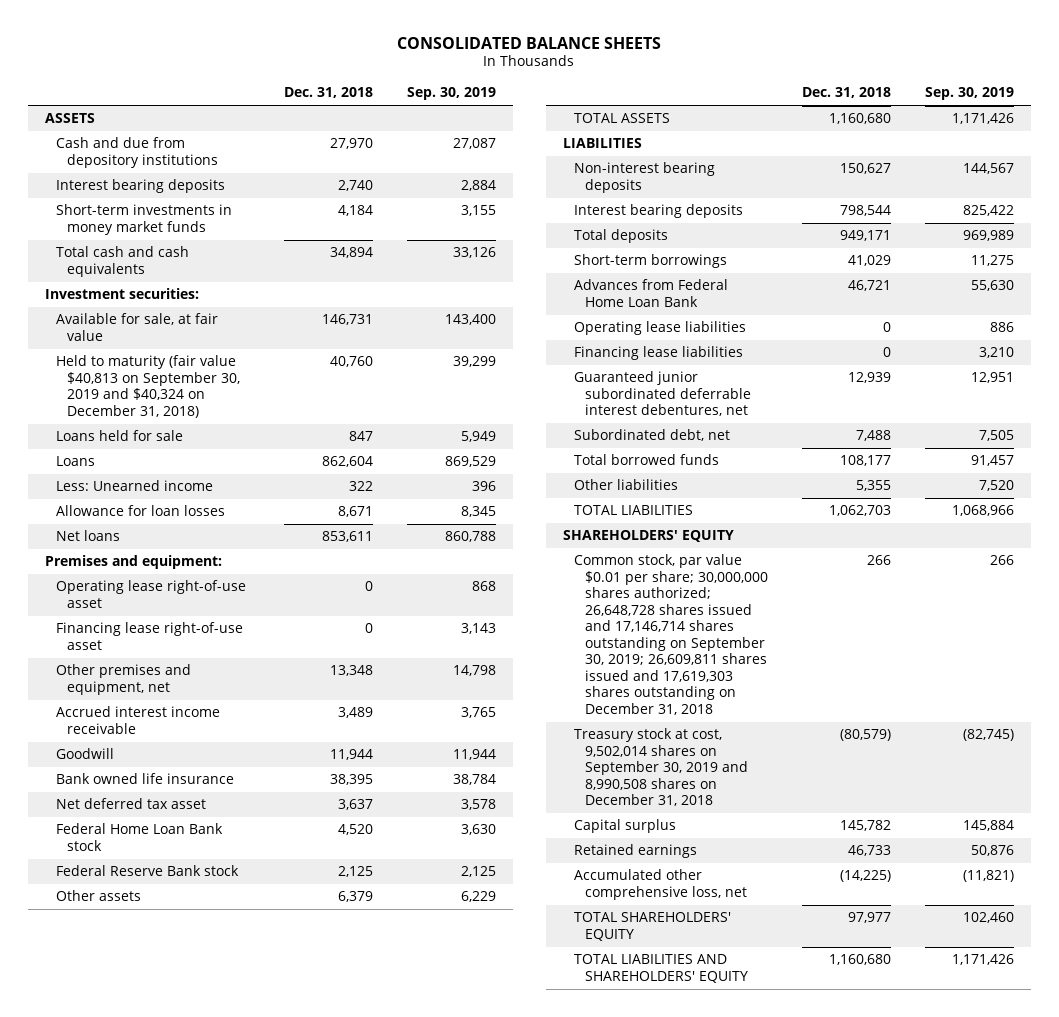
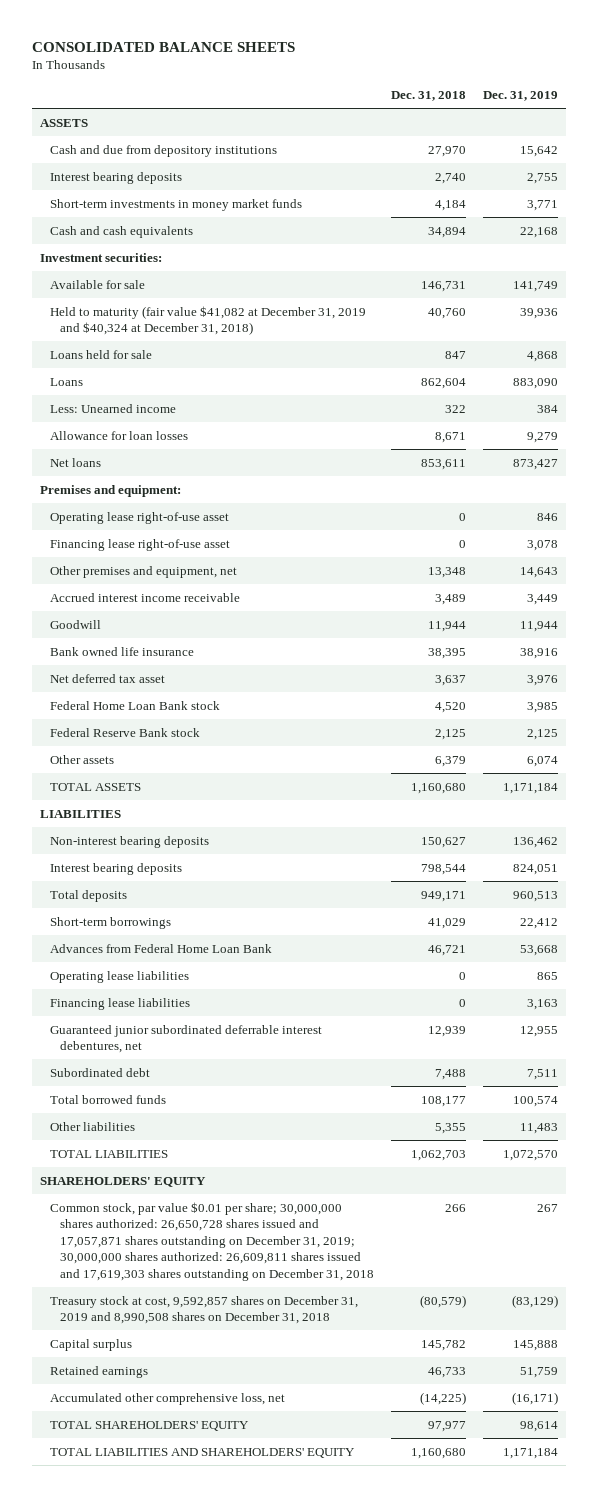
[406,87,496,101] Sep. 30, 2019 -> none
none -> [482,91,558,102] Dec. 31, 2019
[55,246,189,277] Total cash and cash equivalents -> [49,225,193,238] Cash and cash equivalents
[55,313,218,341] Available for sale, at fair value -> [49,279,145,289] Available for sale
[55,355,240,418] Held to maturity (fair value $40,813 on September 30, 2019 and $40,324 on December 31, 2018) -> [49,305,366,336] Held to maturity (fair value $41,082 at December 31, 2019 and $40,324 at December 31, 2018)
[573,429,730,442] Subordinated debt, net -> [49,1067,150,1077] Subordinated debt
[573,554,768,715] Common stock, par value $0.01 per share; 30,000,000 shares authorized; 26,648,728 shares issued and 17,146,714 shares outstanding on September 30, 2019; 26,609,811 shares issued and 17,619,303 shares outstanding on December 31, 2018 -> [49,1201,374,1282] Common stock, par value $0.01 per share; 30,000,000 shares authorized: 26,650,728 shares issued and 17,057,871 shares outstanding on December 31, 2019; 30,000,000 shares authorized: 26,609,811 shares issued and 17,619,303 shares outstanding on December 31, 2018
[573,728,748,807] Treasury stock at cost, 9,502,014 shares on September 30, 2019 and 8,990,508 shares on December 31, 2018 -> [49,1295,358,1325] Treasury stock at cost, 9,592,857 shares on December 31, 2019 and 8,990,508 shares on December 31, 2018

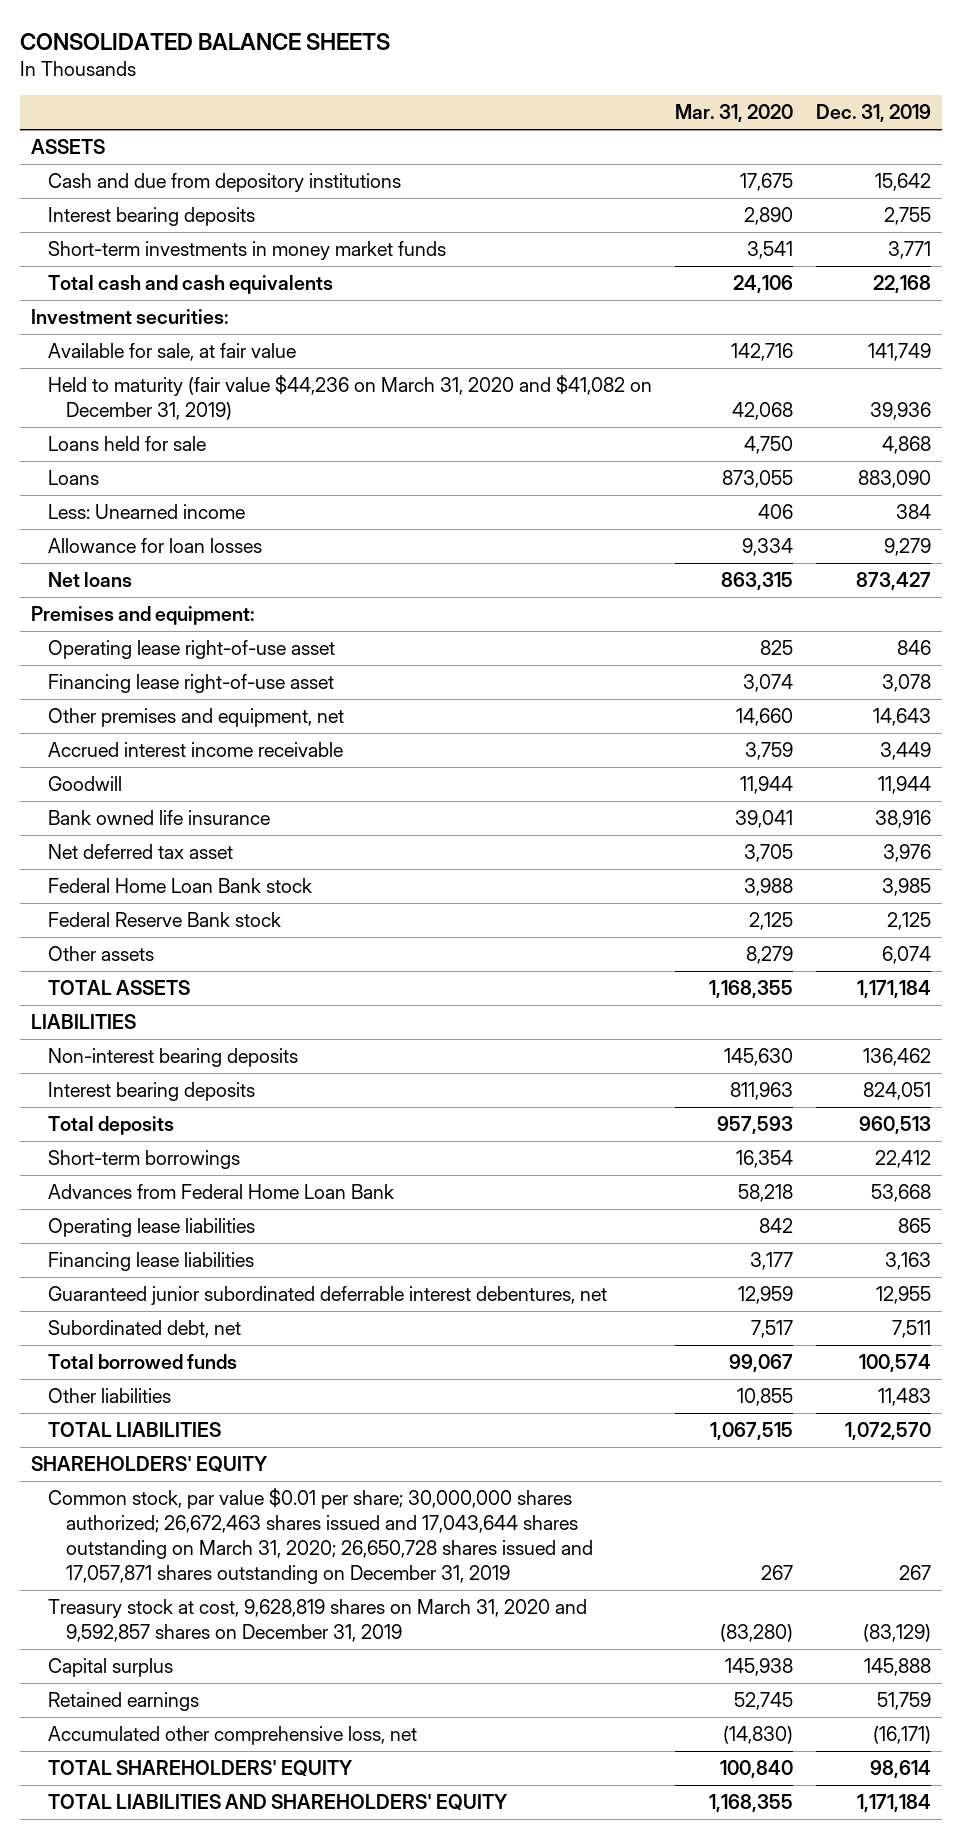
[390,91,466,102] Dec. 31, 2018 -> none
none -> [675,104,794,123] Mar. 31, 2020
[49,225,193,238] Cash and cash equivalents -> [48,275,334,295] Total cash and cash equivalents
[49,279,145,289] Available for sale -> [48,343,297,362] Available for sale, at fair value
[49,305,366,336] Held to maturity (fair value $41,082 at December 31, 2019 and $40,324 at December 31, 2018) -> [48,375,653,421] Held to maturity (fair value $44,236 on March 31, 2020 and $41,082 on December 31, 2019)
[49,1067,150,1077] Subordinated debt -> [48,1320,242,1339] Subordinated debt, net
[49,1201,374,1282] Common stock, par value $0.01 per share; 30,000,000 shares authorized: 26,650,728 shares issued and 17,057,871 shares outstanding on December 31, 2019; 30,000,000 shares authorized: 26,609,811 shares issued and 17,619,303 shares outstanding on December 31, 2018 -> [48,1488,593,1584] Common stock, par value $0.01 per share; 30,000,000 shares authorized; 26,672,463 shares issued and 17,043,644 shares outstanding on March 31, 2020; 26,650,728 shares issued and 17,057,871 shares outstanding on December 31, 2019
[49,1295,358,1325] Treasury stock at cost, 9,592,857 shares on December 31, 2019 and 8,990,508 shares on December 31, 2018 -> [48,1599,588,1643] Treasury stock at cost, 9,628,819 shares on March 31, 2020 and 9,592,857 shares on December 31, 2019

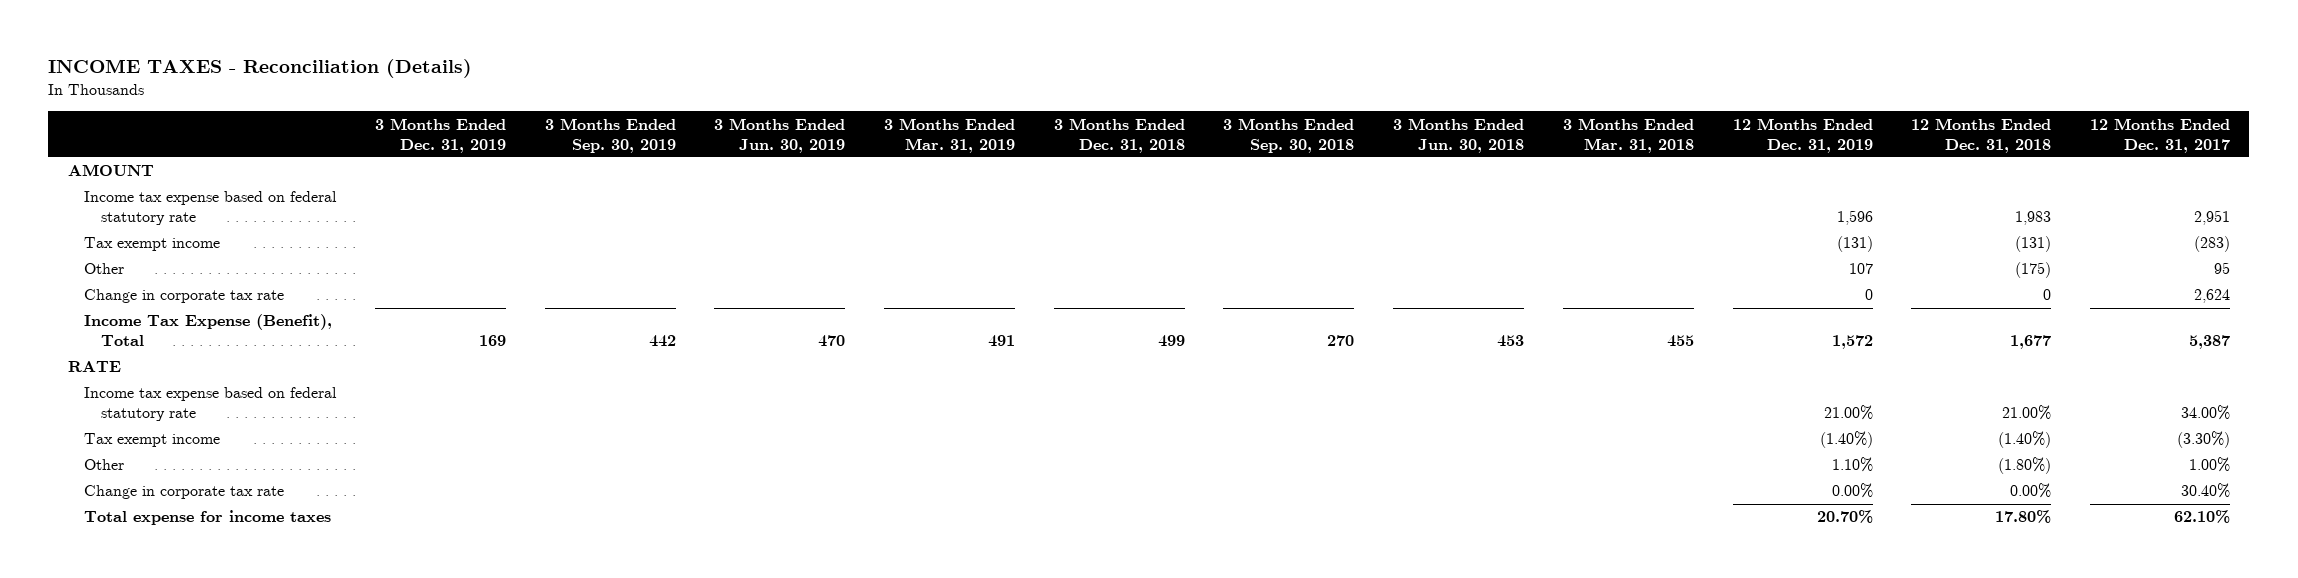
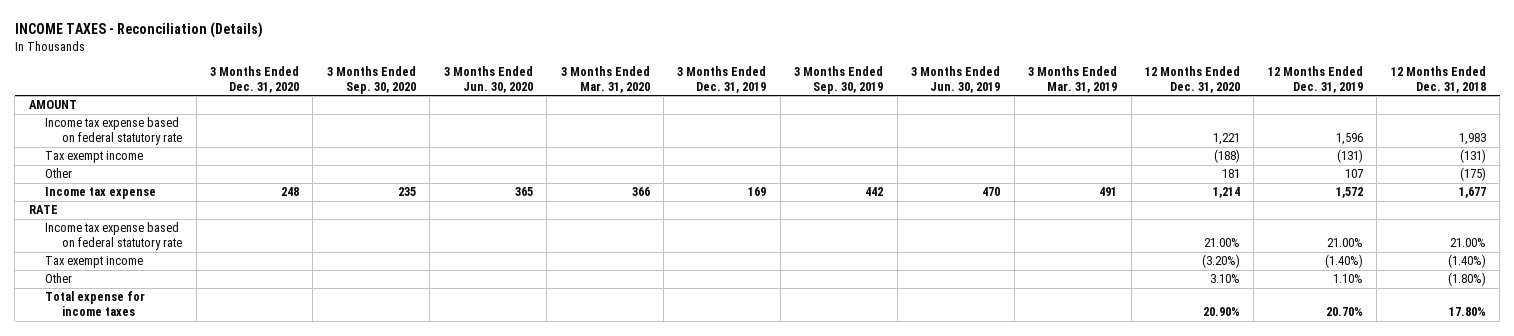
[1053,117,1185,153] 3 Months Ended Dec. 31, 2018 -> none
[1223,117,1355,153] 3 Months Ended Sep. 30, 2018 -> none
[1393,117,1525,153] 3 Months Ended Jun. 30, 2018 -> none
[1562,117,1694,153] 3 Months Ended Mar. 31, 2018 -> none
[2090,117,2231,153] 12 Months Ended Dec. 31, 2017 -> none
none -> [209,66,299,93] 3 Months Ended Dec. 31, 2020
none -> [326,66,416,94] 3 Months Ended Sep. 30, 2020
none -> [443,66,533,93] 3 Months Ended Jun. 30, 2020
none -> [560,66,650,93] 3 Months Ended Mar. 31, 2020
none -> [1145,66,1241,93] 12 Months Ended Dec. 31, 2020
[84,289,285,304] Change in corporate tax rate -> none
[84,314,333,347] Income Tax Expense (Benefit), Total -> [45,187,157,200] Income tax expense
[84,485,285,500] Change in corporate tax rate -> none

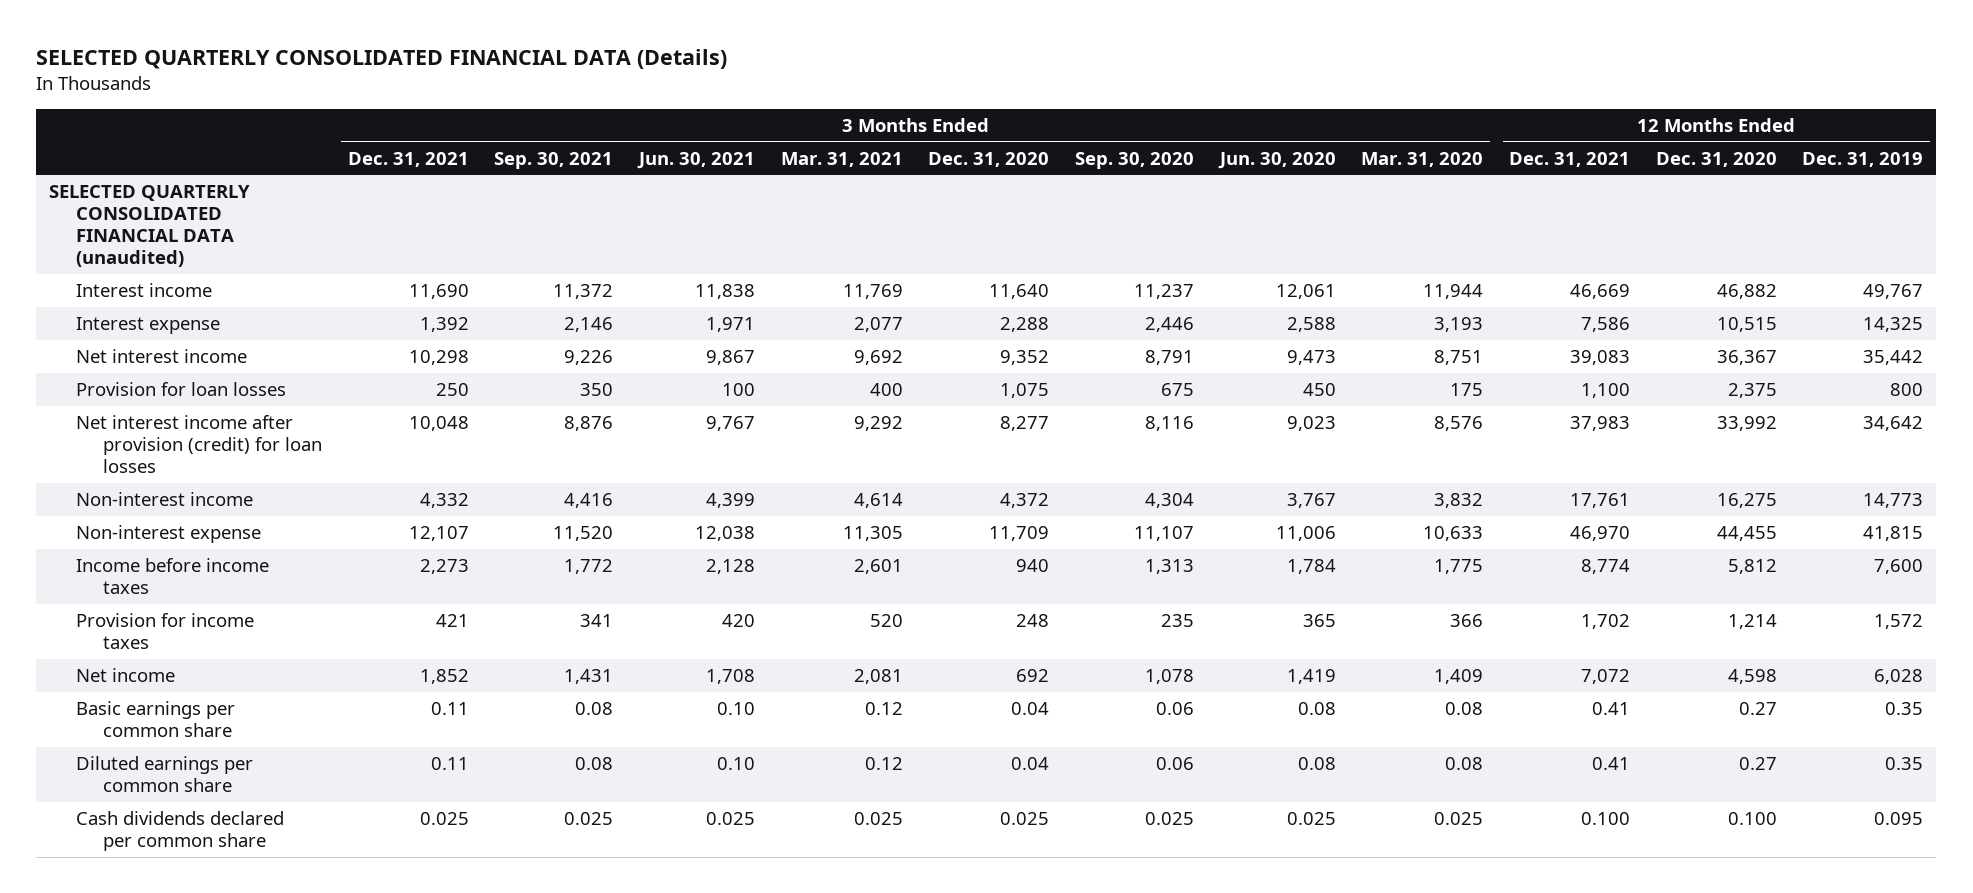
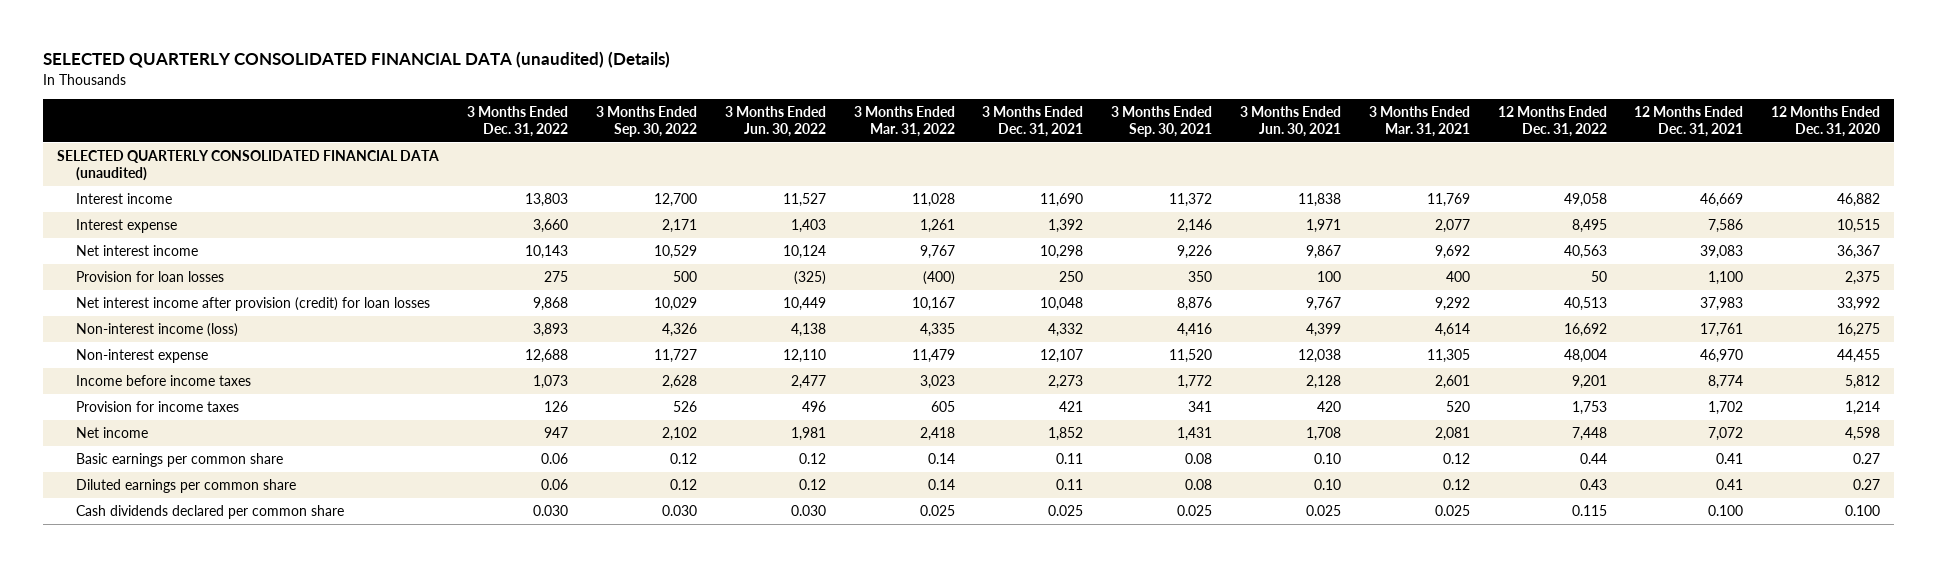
[36,49,728,70] SELECTED QUARTERLY CONSOLIDATED FINANCIAL DATA (Details) -> [43,51,671,69] SELECTED QUARTERLY CONSOLIDATED FINANCIAL DATA (unaudited) (Details)
[928,151,1050,167] Dec. 31, 2020 -> none
[1075,151,1195,169] Sep. 30, 2020 -> none
[1217,151,1336,169] Jun. 30, 2020 -> none
[1361,151,1484,167] Mar. 31, 2020 -> none
[1802,151,1924,167] Dec. 31, 2019 -> none
none -> [467,105,569,137] 3 Months Ended Dec. 31, 2022
none -> [595,105,697,137] 3 Months Ended Sep. 30, 2022
none -> [724,105,826,137] 3 Months Ended Jun. 30, 2022
none -> [853,105,955,137] 3 Months Ended Mar. 31, 2022
none -> [1497,105,1607,137] 12 Months Ended Dec. 31, 2022
[76,492,254,507] Non-interest income -> [75,322,238,337] Non-interest income (loss)

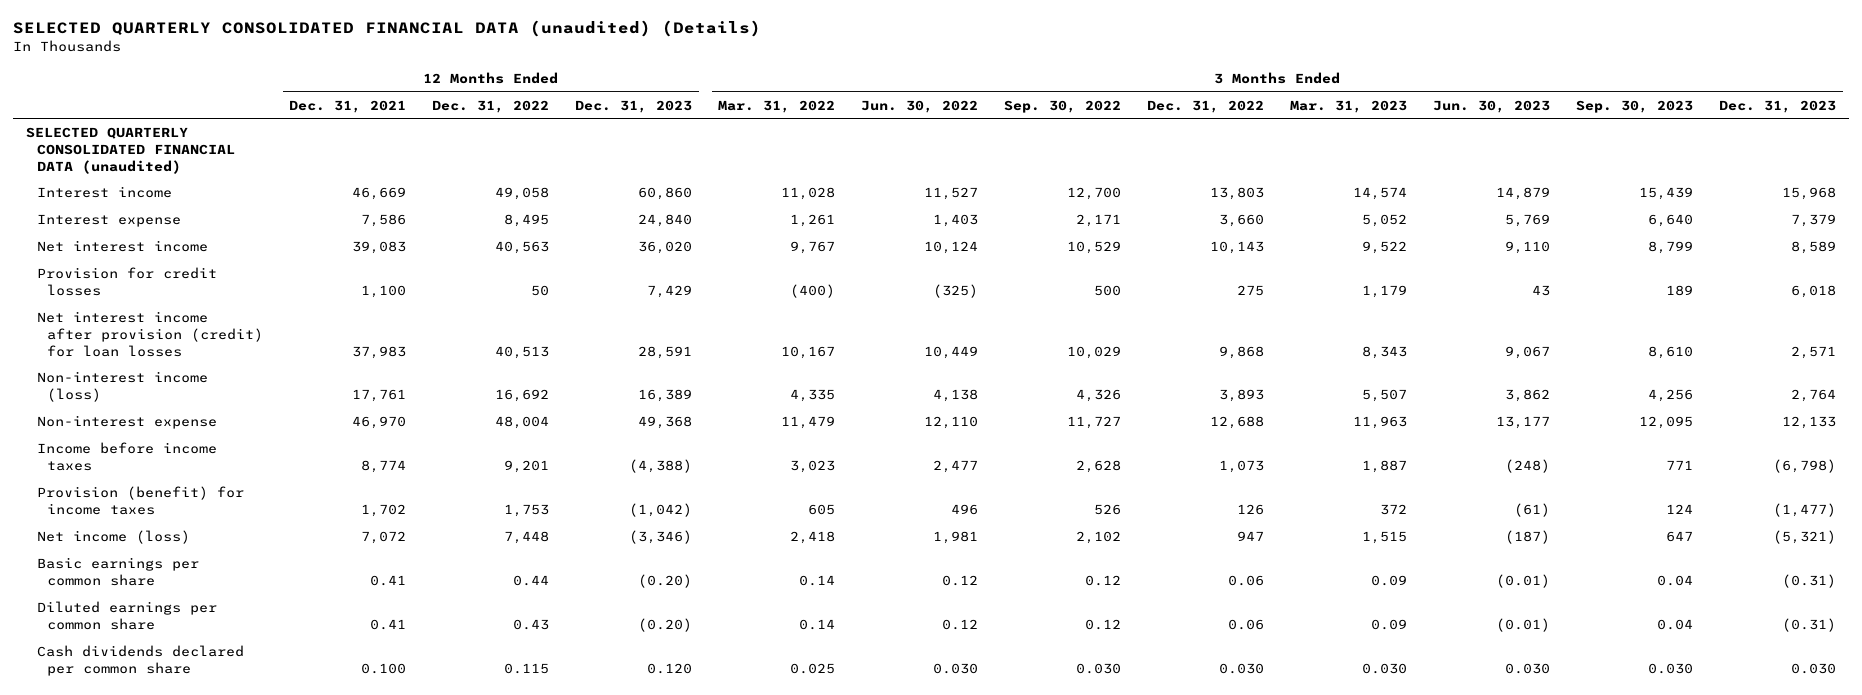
[982,105,1084,137] 3 Months Ended Dec. 31, 2021 -> none
[1111,105,1213,137] 3 Months Ended Sep. 30, 2021 -> none
[1239,105,1341,137] 3 Months Ended Jun. 30, 2021 -> none
[1368,105,1470,137] 3 Months Ended Mar. 31, 2021 -> none
[1771,105,1881,137] 12 Months Ended Dec. 31, 2020 -> none
none -> [575,99,693,113] Dec. 31, 2023
none -> [1290,99,1408,113] Mar. 31, 2023
none -> [1433,99,1551,113] Jun. 30, 2023
none -> [1576,99,1694,113] Sep. 30, 2023
none -> [1719,99,1837,113] Dec. 31, 2023
[75,270,224,282] Provision for loan losses -> [36,267,217,296] Provision for credit losses
[75,400,239,412] Provision for income taxes -> [36,486,244,515] Provision (benefit) for income taxes
[75,426,148,438] Net income -> [36,530,190,545] Net income (loss)

